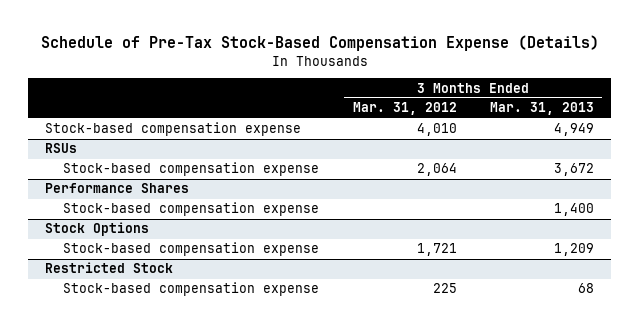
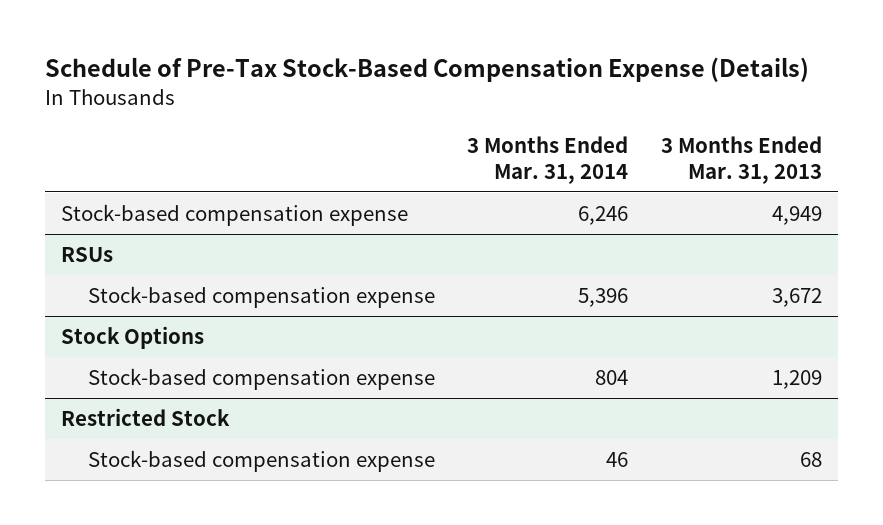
[352,102,457,116] Mar. 31, 2012 -> none
none -> [467,136,629,184] 3 Months Ended Mar. 31, 2014
[45,183,190,194] Performance Shares -> none
[62,202,319,217] Stock-based compensation expense -> none

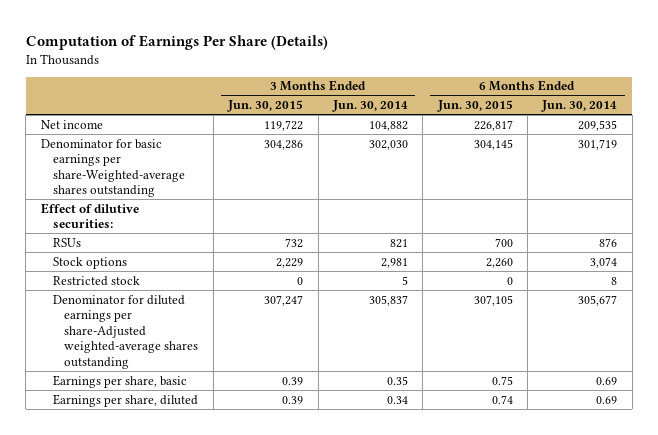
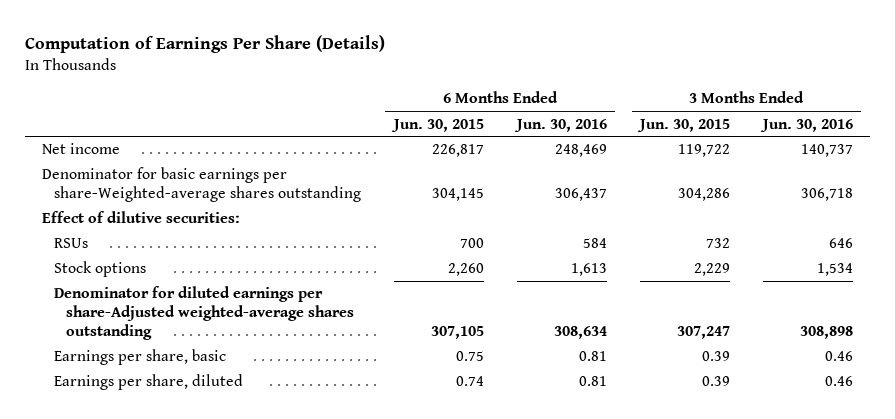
[331,100,408,113] Jun. 30, 2014 -> none
[541,100,618,113] Jun. 30, 2014 -> none
none -> [513,118,607,132] Jun. 30, 2016
none -> [760,118,854,132] Jun. 30, 2016
[52,275,140,286] Restricted stock -> none

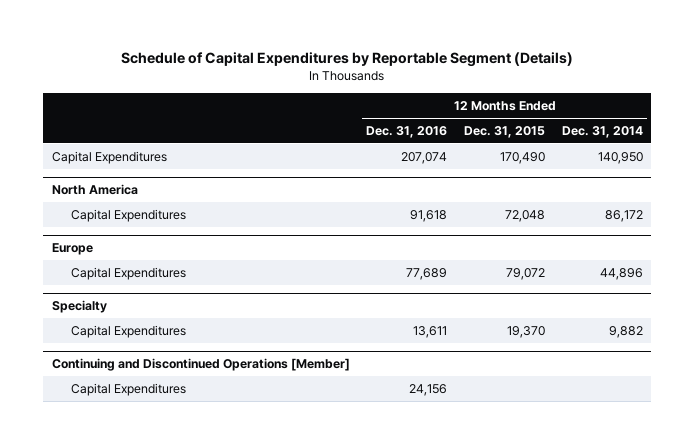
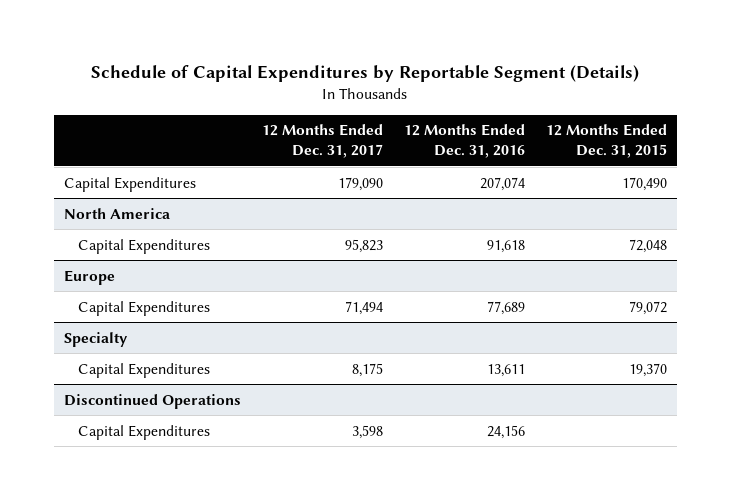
[561,126,643,139] Dec. 31, 2014 -> none
none -> [261,124,383,158] 12 Months Ended Dec. 31, 2017
[51,358,350,372] Continuing and Discontinued Operations [Member] -> [63,393,241,409] Discontinued Operations

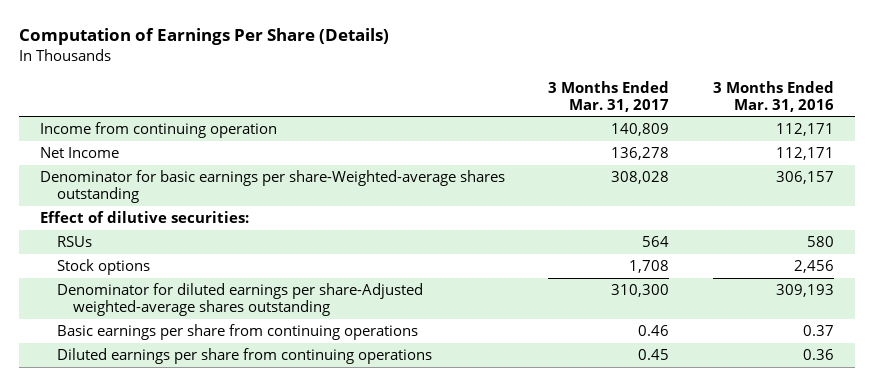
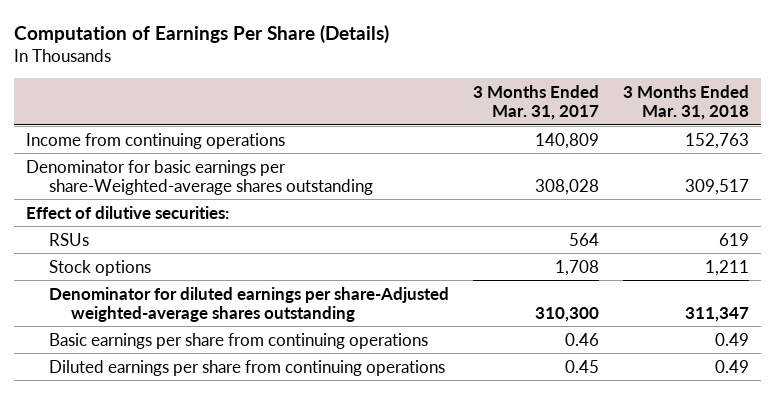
[712,80,834,112] 3 Months Ended Mar. 31, 2016 -> none
none -> [623,84,750,120] 3 Months Ended Mar. 31, 2018
[40,147,120,159] Net Income -> none
[40,122,278,139] Income from continuing operation -> [26,132,286,149] Income from continuing operations

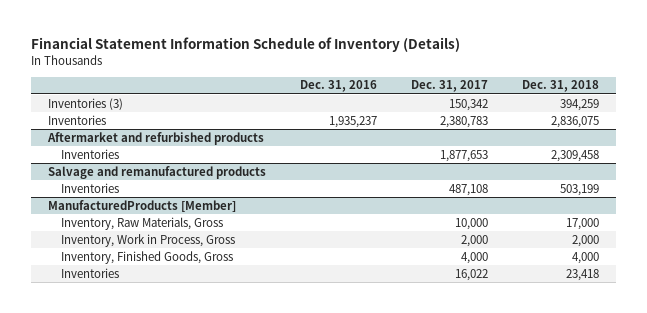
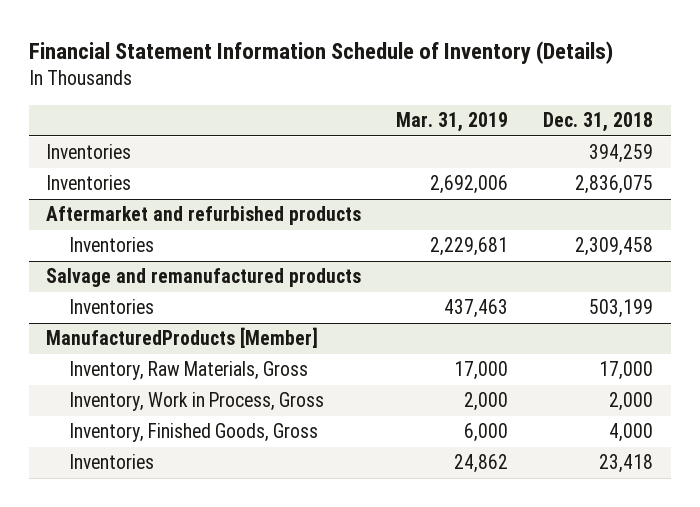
[300,80,378,93] Dec. 31, 2016 -> none
[410,80,488,93] Dec. 31, 2017 -> none
none -> [396,112,509,133] Mar. 31, 2019
[48,97,124,110] Inventories (3) -> [46,144,132,160] Inventories

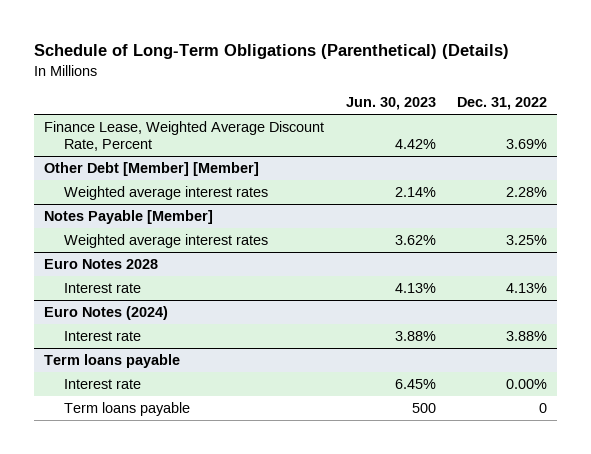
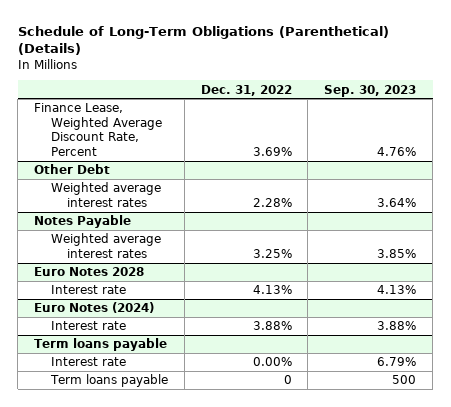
[345,96,436,110] Jun. 30, 2023 -> none
none -> [324,84,417,97] Sep. 30, 2023
[44,162,260,177] Other Debt [Member] [Member] -> [34,164,111,175] Other Debt
[44,210,214,225] Notes Payable [Member] -> [34,215,132,229] Notes Payable

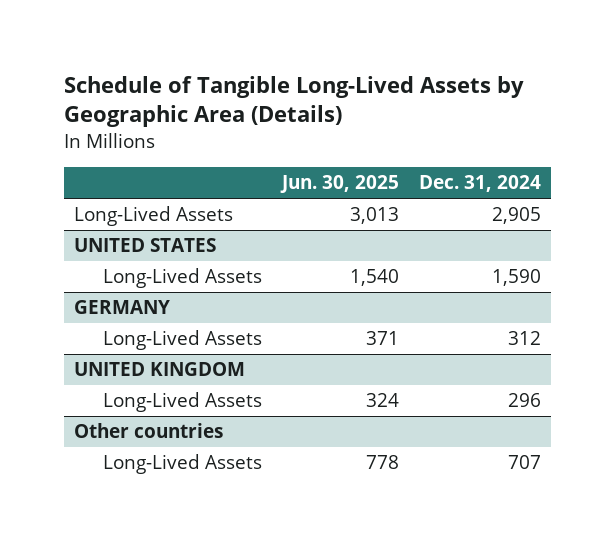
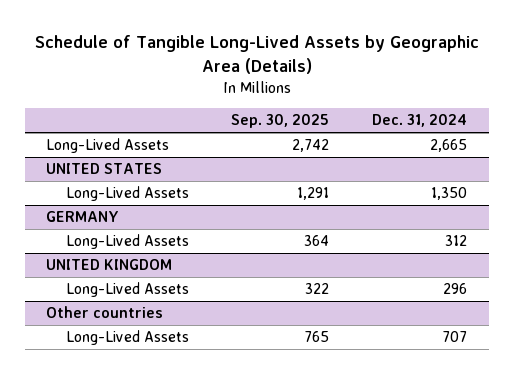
[279,175,399,194] Jun. 30, 2025 -> none
none -> [231,114,330,129] Sep. 30, 2025
[491,207,541,225] 2,905 -> [430,139,468,153] 2,665
[491,269,541,287] 1,590 -> [431,187,468,201] 1,350

